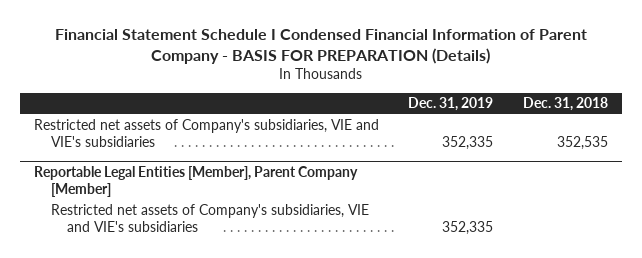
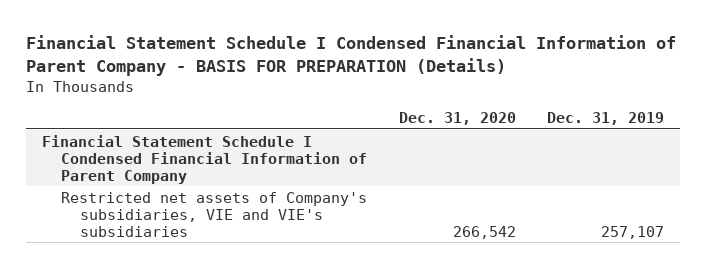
[522,97,608,112] Dec. 31, 2018 -> none
none -> [398,112,516,126] Dec. 31, 2020
[34,165,359,197] Reportable Legal Entities [Member], Parent Company [Member] -> none
[50,204,369,233] Restricted net assets of Company's subsidiaries, VIE and VIE's subsidiaries -> none
none -> [41,134,367,184] Financial Statement Schedule I Condensed Financial Information of Parent Company
[442,136,494,151] 352,335 -> [601,225,665,239] 257,107

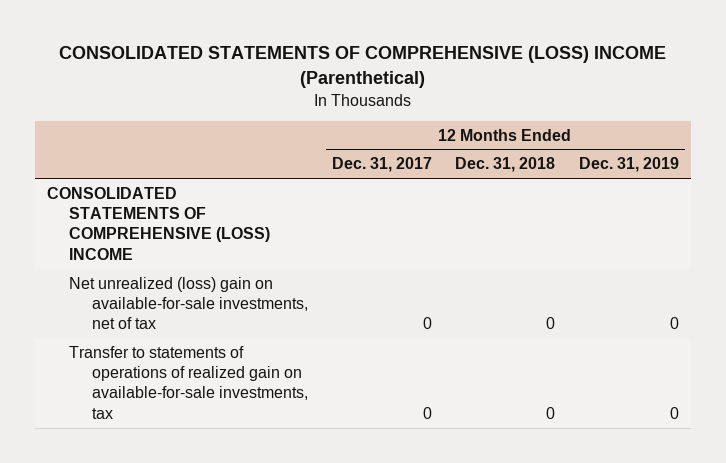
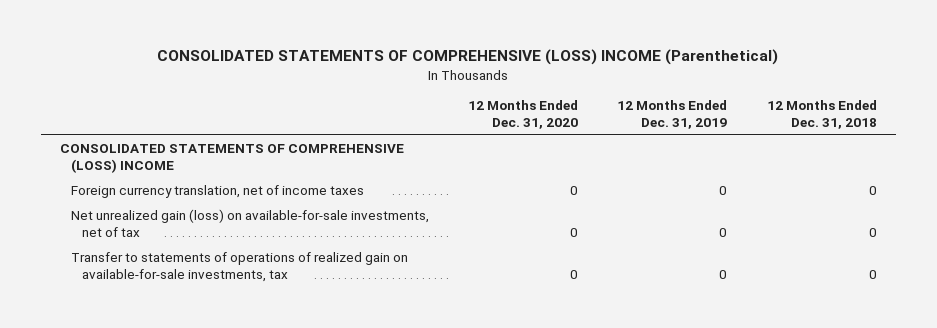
[331,157,432,173] Dec. 31, 2017 -> none
none -> [468,100,579,130] 12 Months Ended Dec. 31, 2020
none -> [71,185,365,199] Foreign currency translation, net of income taxes
[69,276,308,330] Net unrealized (loss) gain on available-for-sale investments, net of tax -> [71,209,430,238] Net unrealized gain (loss) on available-for-sale investments, net of tax

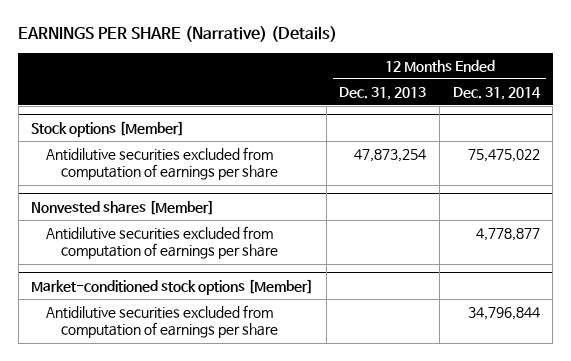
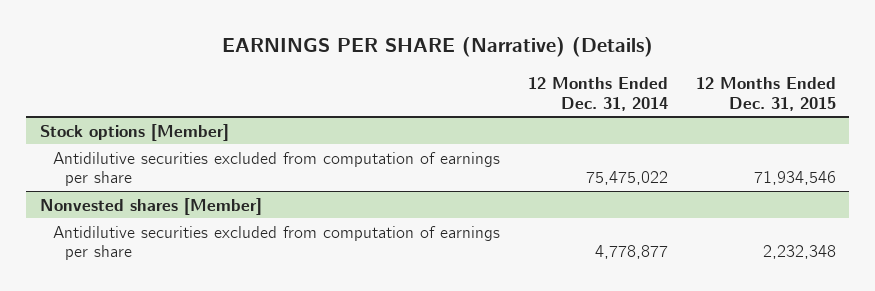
[339,86,427,100] Dec. 31, 2013 -> none
none -> [695,76,836,111] 12 Months Ended Dec. 31, 2015
[31,278,314,295] Market-conditioned stock options [Member] -> none
[46,304,278,339] Antidilutive securities excluded from computation of earnings per share -> none

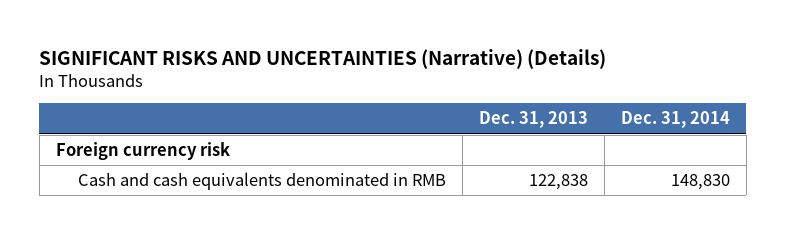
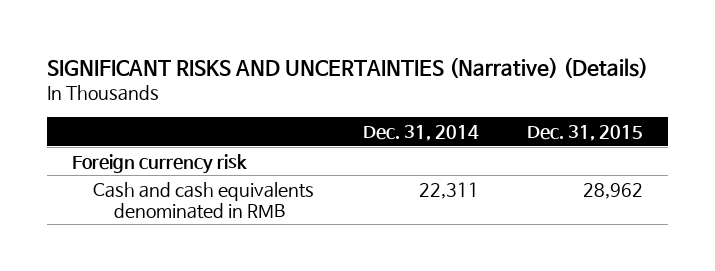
[478,111,588,129] Dec. 31, 2013 -> none
none -> [527,124,644,141] Dec. 31, 2015
[670,174,730,191] 148,830 -> [418,181,479,199] 22,311

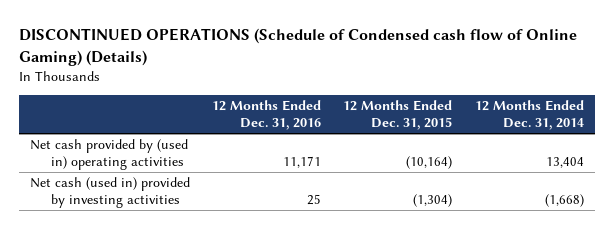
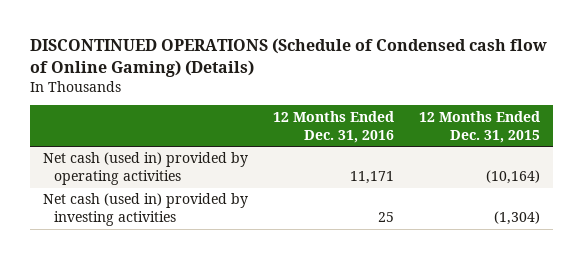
[474,99,584,130] 12 Months Ended Dec. 31, 2014 -> none
[29,139,188,171] Net cash provided by (used in) operating activities -> [42,152,248,186] Net cash (used in) provided by operating activities

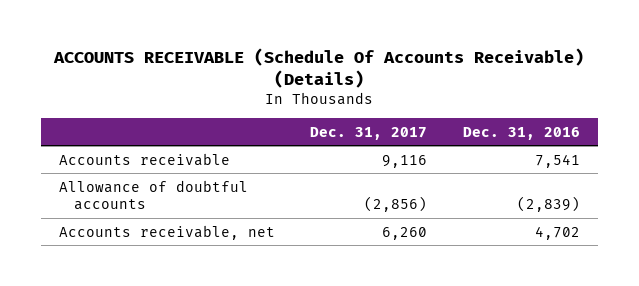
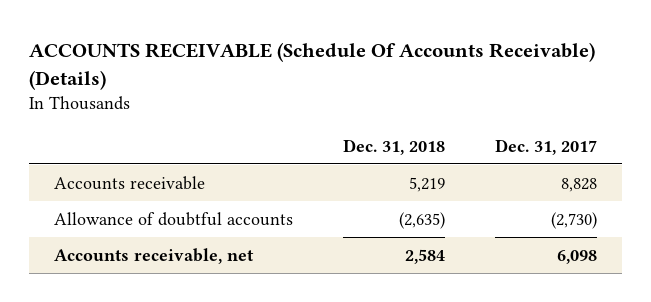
[463,126,581,140] Dec. 31, 2016 -> none
none -> [343,138,446,155] Dec. 31, 2018
[382,154,428,168] 9,116 -> [561,178,598,193] 8,828
[364,195,428,212] (2,856) -> [551,212,598,230] (2,730)
[382,226,428,240] 6,260 -> [557,250,598,265] 6,098

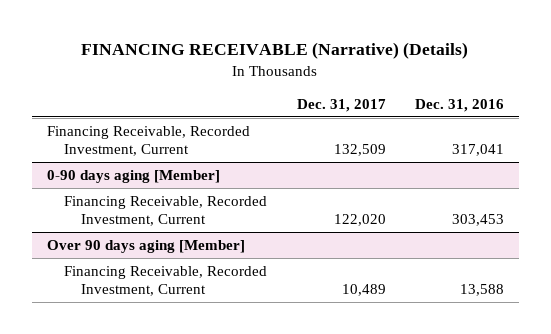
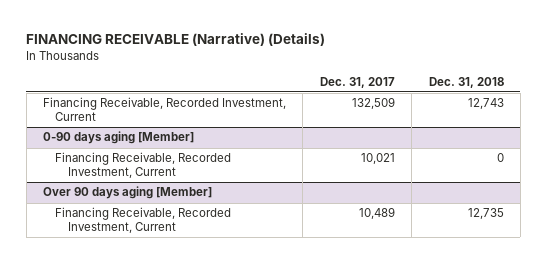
[415,98,505,112] Dec. 31, 2016 -> none
none -> [428,76,504,88] Dec. 31, 2018
[333,214,386,227] 122,020 -> [360,153,395,165] 10,021

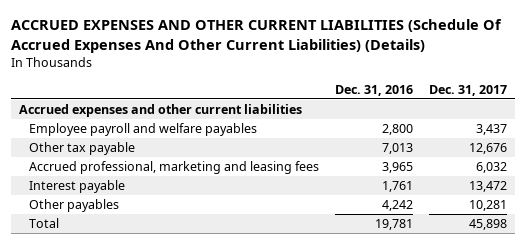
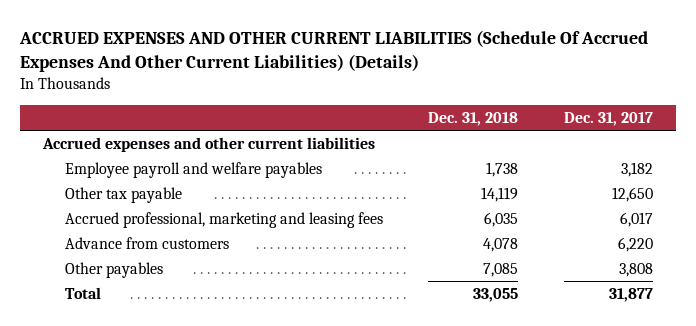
[335,84,414,96] Dec. 31, 2016 -> none
none -> [428,111,519,126] Dec. 31, 2018
[29,180,126,194] Interest payable -> none
[475,124,507,136] 3,437 -> [620,161,653,177] 3,182
[468,143,507,155] 12,676 -> [611,186,653,202] 12,650
[475,162,507,174] 6,032 -> [619,211,653,227] 6,017
none -> [64,236,229,249] Advance from customers
[468,200,507,212] 10,281 -> [618,262,653,277] 3,808
[468,219,507,231] 45,898 -> [608,287,653,302] 31,877

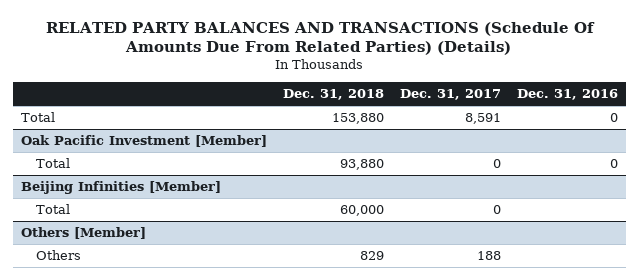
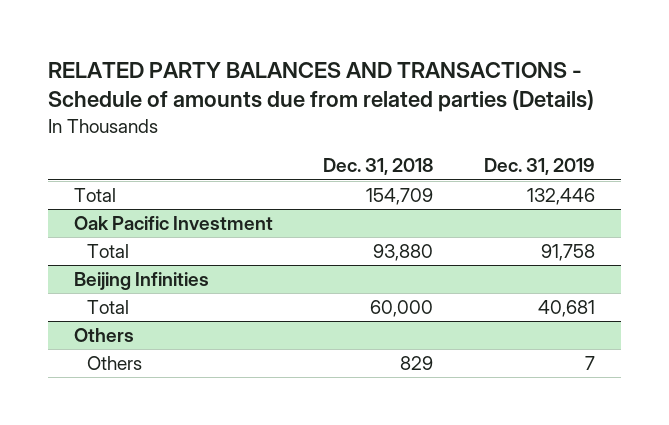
[46,21,596,56] RELATED PARTY BALANCES AND TRANSACTIONS (Schedule Of Amounts Due From Related Parties) (Details) -> [48,61,595,112] RELATED PARTY BALANCES AND TRANSACTIONS - Schedule of amounts due from related parties (Details)
[399,89,501,101] Dec. 31, 2017 -> none
[516,89,618,101] Dec. 31, 2016 -> none
none -> [484,158,596,176] Dec. 31, 2019
[331,113,384,125] 153,880 -> [366,187,434,205] 154,709
[20,135,267,148] Oak Pacific Investment [Member] -> [73,215,273,230] Oak Pacific Investment
[20,181,221,195] Beijing Infinities [Member] -> [73,271,209,290] Beijing Infinities
[20,227,146,240] Others [Member] -> [73,327,134,342] Others

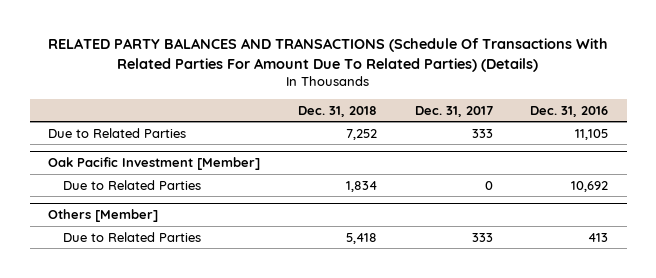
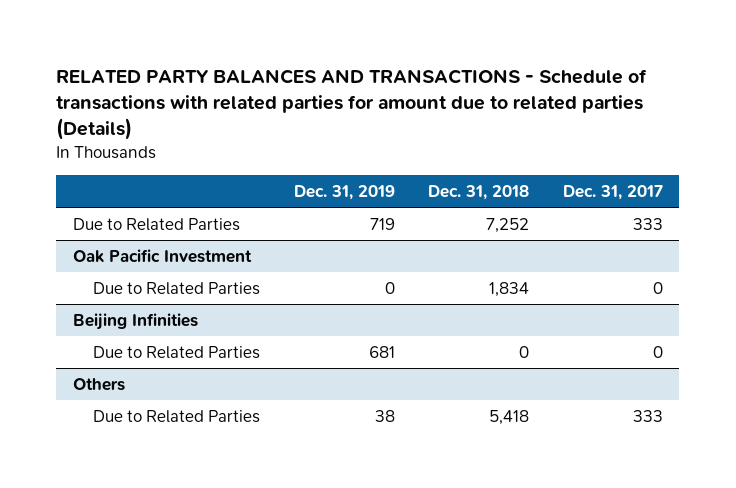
[48,38,609,73] RELATED PARTY BALANCES AND TRANSACTIONS (Schedule Of Transactions With Related Parties For Amount Due To Related Parties) (Details) -> [56,68,648,141] RELATED PARTY BALANCES AND TRANSACTIONS - Schedule of transactions with related parties for amount due to related parties (Details)
[530,105,609,117] Dec. 31, 2016 -> none
none -> [293,185,395,201] Dec. 31, 2019
[48,157,261,171] Oak Pacific Investment [Member] -> [73,248,253,263] Oak Pacific Investment
none -> [73,312,199,330] Beijing Infinities
none -> [93,345,261,359] Due to Related Parties
[48,209,159,223] Others [Member] -> [73,377,126,391] Others

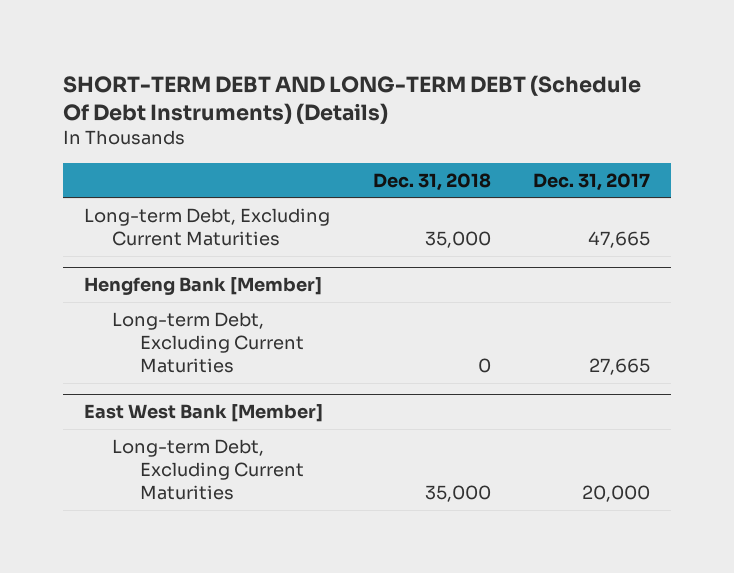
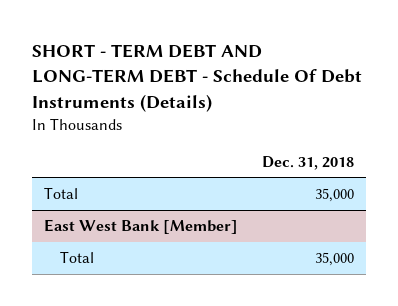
[63,74,642,124] SHORT-TERM DEBT AND LONG-TERM DEBT (Schedule Of Debt Instruments) (Details) -> [31,44,362,112] SHORT - TERM DEBT AND LONG-TERM DEBT - Schedule Of Debt Instruments (Details)
[532,172,650,191] Dec. 31, 2017 -> none
[84,277,323,296] Hengfeng Bank [Member] -> none
[112,311,305,374] Long-term Debt, Excluding Current Maturities -> none
[84,207,331,246] Long-term Debt, Excluding Current Maturities -> [43,187,78,200] Total
[112,438,305,501] Long-term Debt, Excluding Current Maturities -> [60,251,95,264] Total

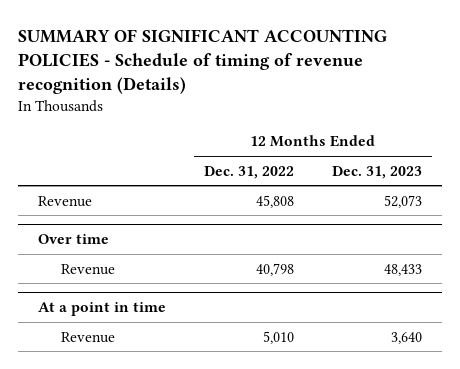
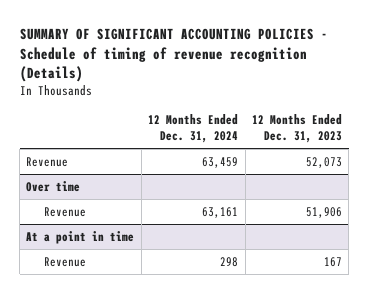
[204,165,295,179] Dec. 31, 2022 -> none
none -> [148,114,239,144] 12 Months Ended Dec. 31, 2024
[384,263,423,276] 48,433 -> [305,206,342,218] 51,906
[391,331,423,344] 3,640 -> [323,256,342,267] 167

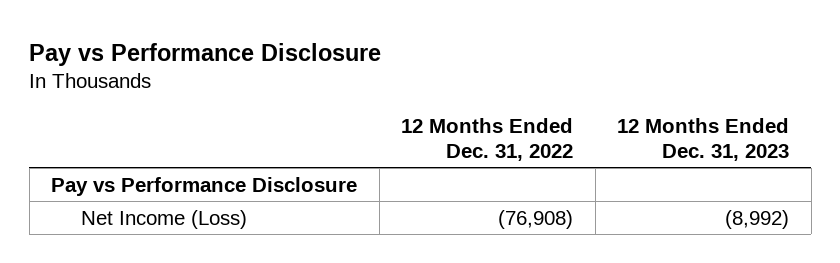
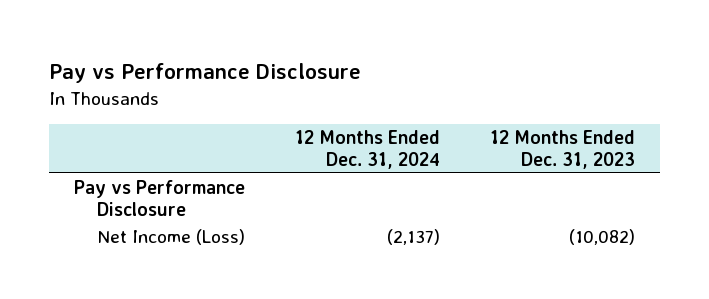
[401,117,574,161] 12 Months Ended Dec. 31, 2022 -> none
none -> [295,129,441,169] 12 Months Ended Dec. 31, 2024
[725,209,790,229] (8,992) -> [569,229,636,246] (10,082)

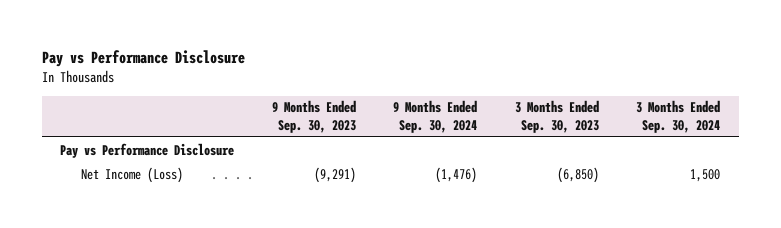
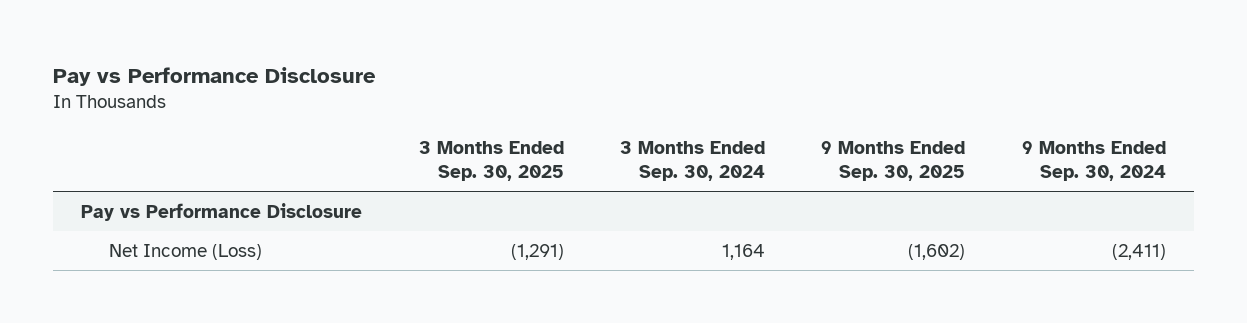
[271,100,356,133] 9 Months Ended Sep. 30, 2023 -> none
[514,100,599,133] 3 Months Ended Sep. 30, 2023 -> none
none -> [418,140,564,181] 3 Months Ended Sep. 30, 2025
none -> [821,140,966,181] 9 Months Ended Sep. 30, 2025
[435,166,478,183] (1,476) -> [1111,244,1166,261] (2,411)
[690,168,721,182] 1,500 -> [721,244,765,261] 1,164

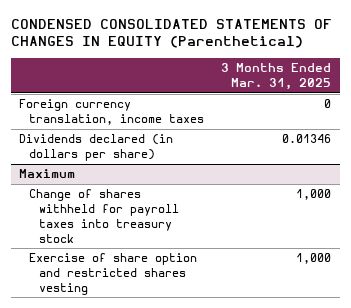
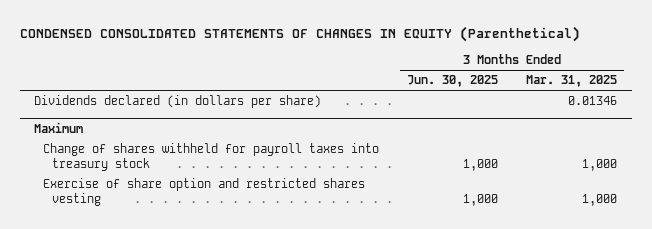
none -> [407,75,499,88] Jun. 30, 2025
[19,99,204,126] Foreign currency translation, income taxes -> none

